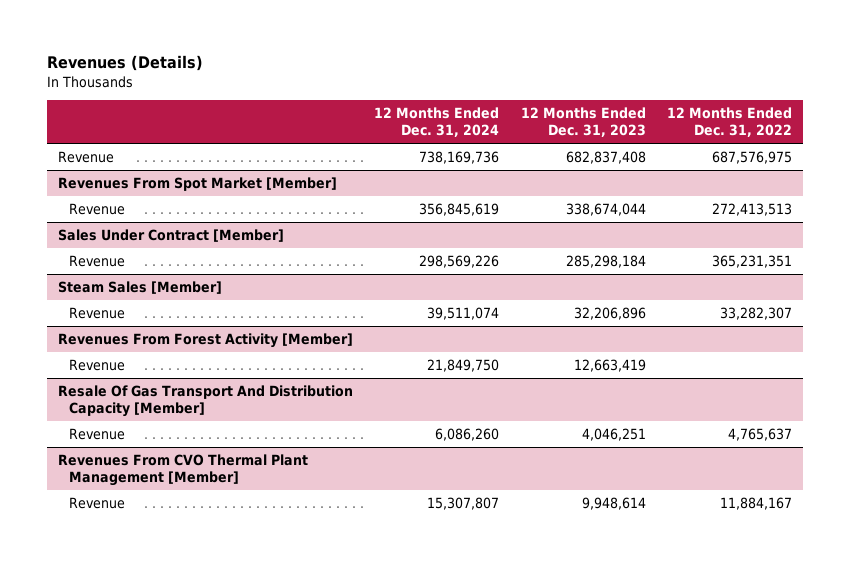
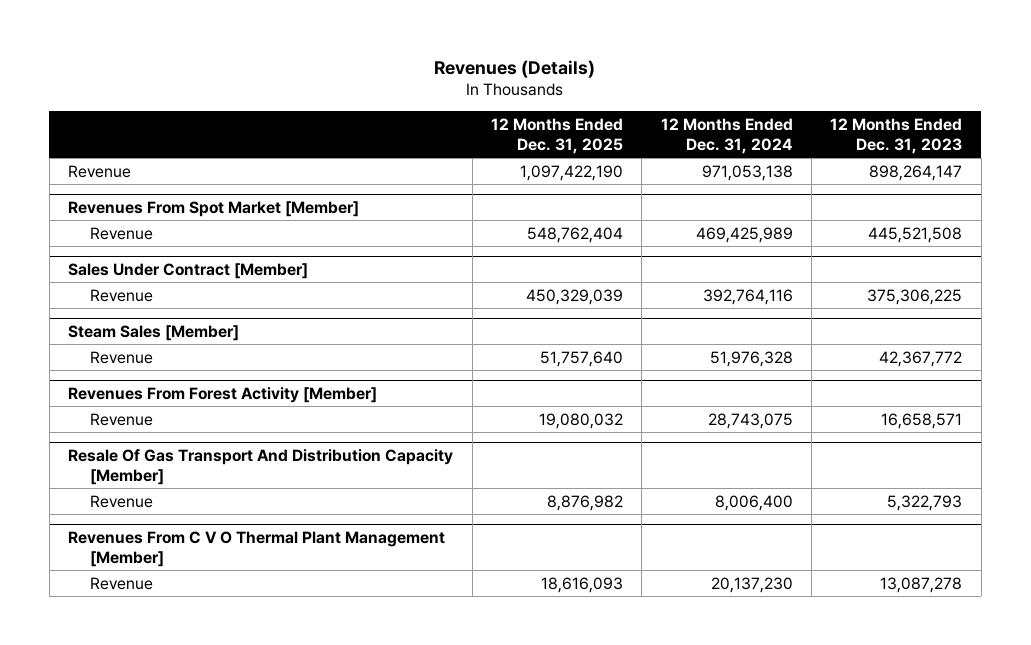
[667,107,793,138] 12 Months Ended Dec. 31, 2022 -> none
none -> [490,117,623,154] 12 Months Ended Dec. 31, 2025
[419,150,500,164] 738,169,736 -> [701,164,793,181] 971,053,138
[565,150,646,164] 682,837,408 -> [869,164,963,181] 898,264,147
[419,202,500,216] 356,845,619 -> [695,226,793,243] 469,425,989
[565,202,646,216] 338,674,044 -> [868,226,963,243] 445,521,508
[419,254,500,268] 298,569,226 -> [702,288,793,305] 392,764,116
[565,254,646,268] 285,298,184 -> [867,288,963,305] 375,306,225
[427,306,500,320] 39,511,074 -> [709,350,793,367] 51,976,328
[573,306,646,320] 32,206,896 -> [879,350,963,367] 42,367,772
[427,358,500,372] 21,849,750 -> [707,412,793,429] 28,743,075
[573,358,646,372] 12,663,419 -> [881,412,963,429] 16,658,571
[435,427,500,441] 6,086,260 -> [714,494,793,511] 8,006,400
[581,427,646,441] 4,046,251 -> [887,494,963,511] 5,322,793
[57,453,308,486] Revenues From CVO Thermal Plant Management [Member] -> [68,530,446,567] Revenues From C V O Thermal Plant Management [Member]
[427,496,500,510] 15,307,807 -> [710,576,793,593] 20,137,230
[581,496,646,510] 9,948,614 -> [880,576,963,593] 13,087,278

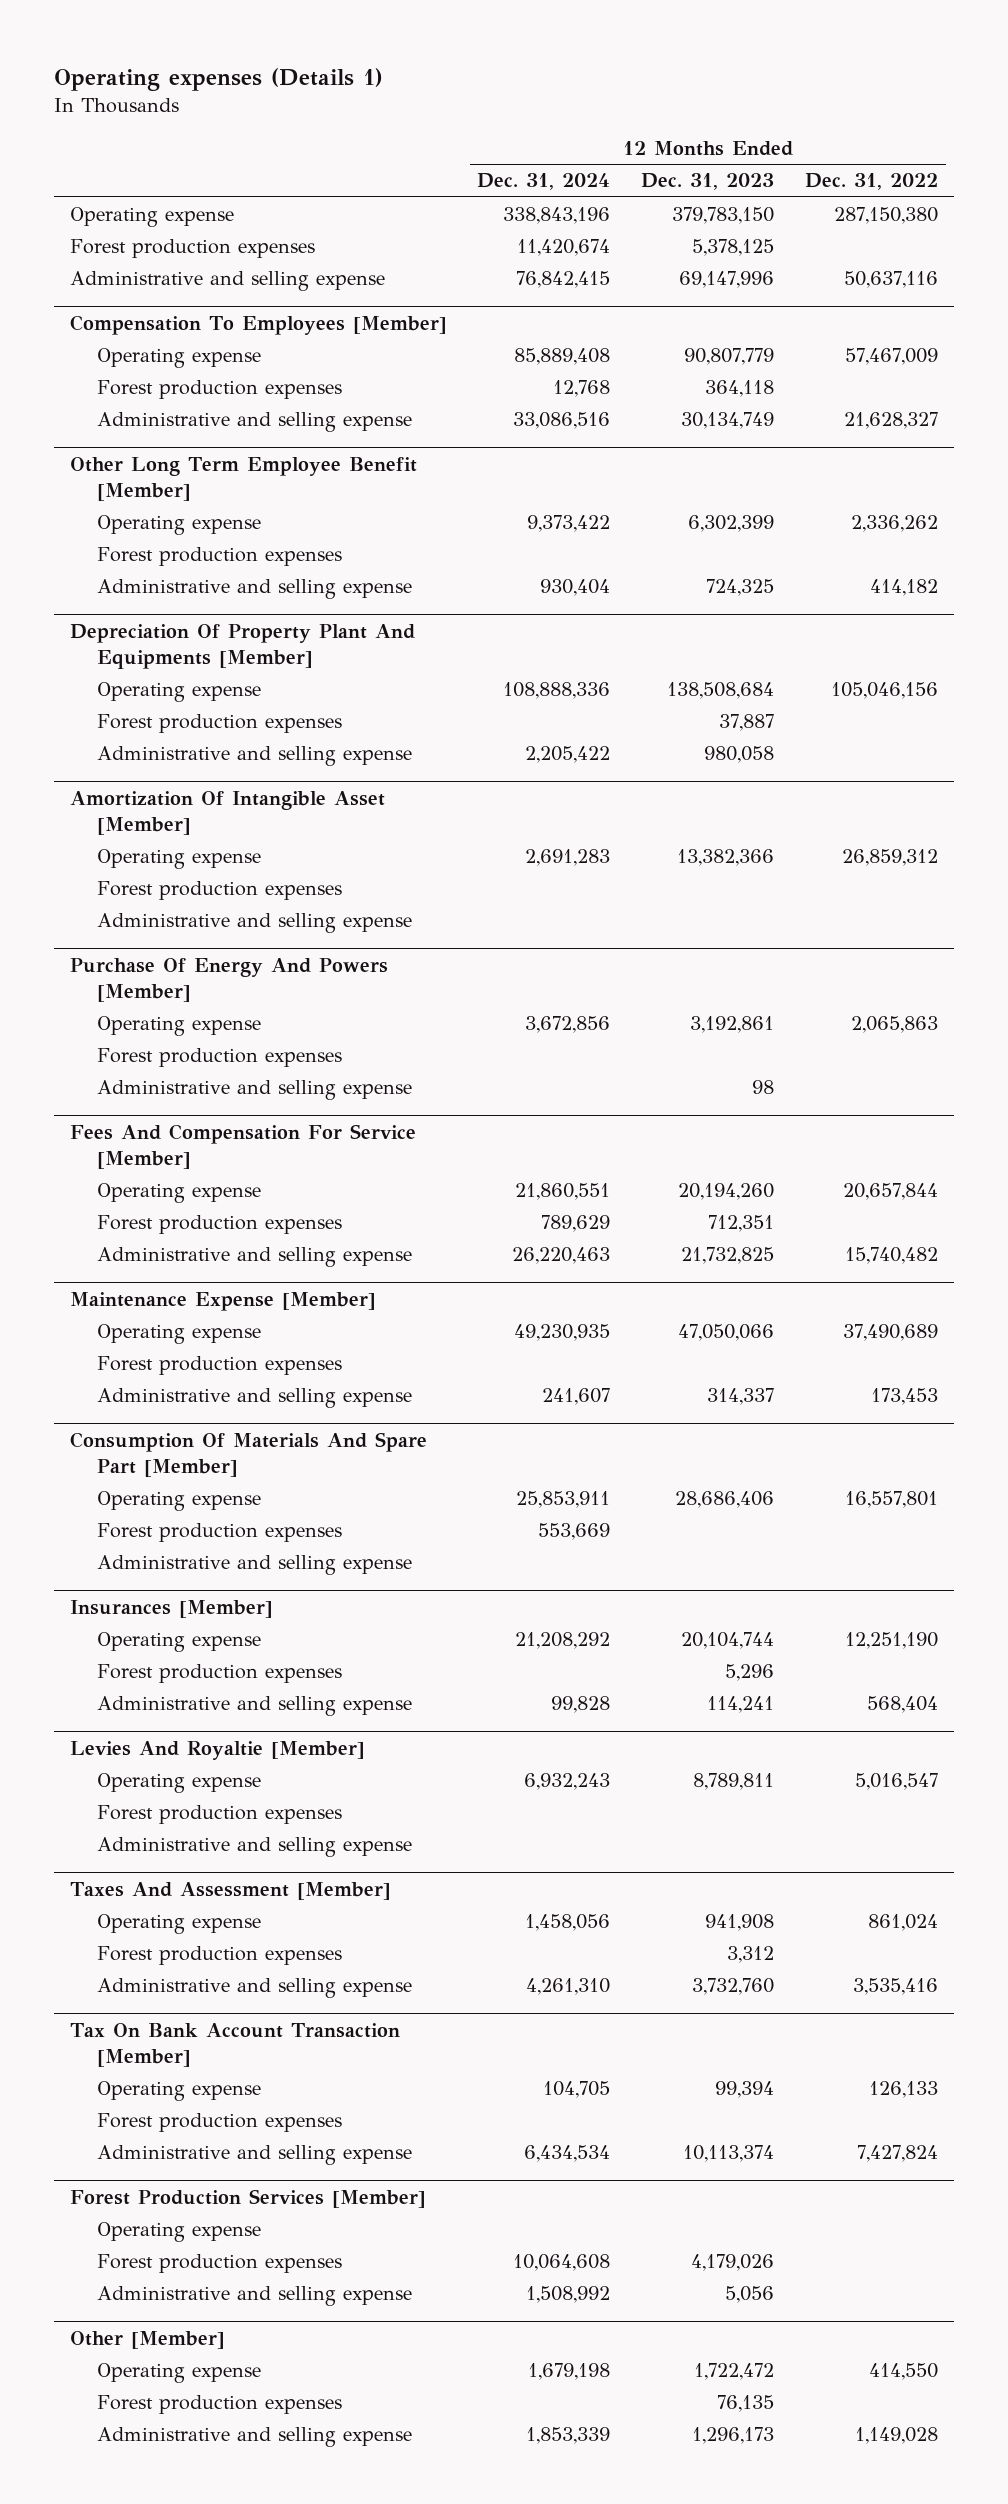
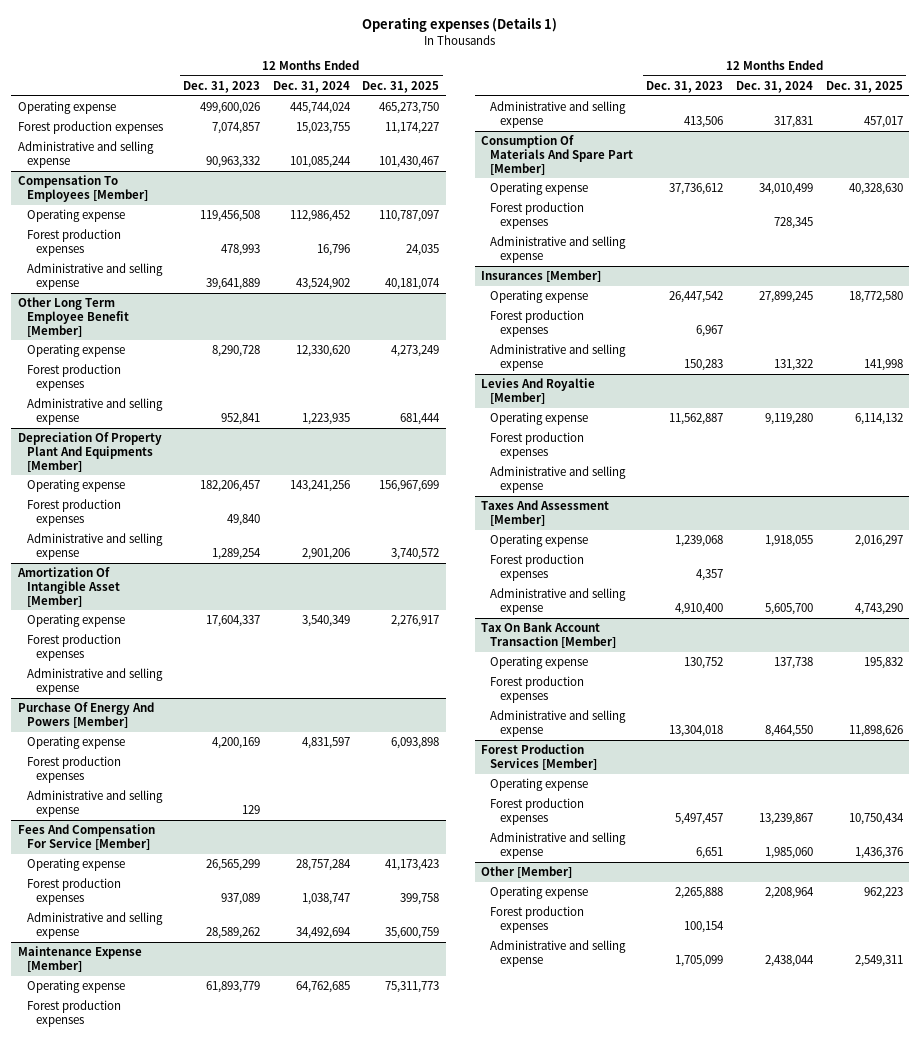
[805,173,939,191] Dec. 31, 2022 -> none
none -> [362,80,440,93] Dec. 31, 2025
[503,207,611,225] 338,843,196 -> [289,102,351,115] 445,744,024
[672,207,775,225] 379,783,150 -> [199,102,260,115] 499,600,026
[517,239,611,257] 11,420,674 -> [295,122,350,135] 15,023,755
[692,239,775,257] 5,378,125 -> [211,122,260,135] 7,074,857
[516,271,611,289] 76,842,415 -> [289,155,351,168] 101,085,244
[679,271,775,289] 69,147,996 -> [205,155,260,168] 90,963,332
[514,348,611,366] 85,889,408 -> [289,210,350,223] 112,986,452
[684,348,775,366] 90,807,779 -> [199,210,260,223] 119,456,508
[553,380,611,398] 12,768 -> [316,243,350,256] 16,796
[705,380,775,398] 364,118 -> [220,243,260,256] 478,993
[513,412,611,430] 33,086,516 -> [295,277,350,290] 43,524,902
[681,412,775,430] 30,134,749 -> [205,277,260,290] 39,641,889
[527,515,611,533] 9,373,422 -> [295,345,350,358] 12,330,620
[688,515,775,533] 6,302,399 -> [211,345,260,358] 8,290,728
[540,579,611,597] 930,404 -> [301,412,350,425] 1,223,935
[706,579,775,597] 724,325 -> [220,412,260,425] 952,841
[503,682,611,700] 108,888,336 -> [289,480,350,493] 143,241,256
[667,682,775,700] 138,508,684 -> [199,480,260,493] 182,206,457
[719,714,775,732] 37,887 -> [226,513,260,526] 49,840
[525,746,611,764] 2,205,422 -> [301,547,350,560] 2,901,206
[704,746,775,764] 980,058 -> [211,547,261,560] 1,289,254
[525,849,611,867] 2,691,283 -> [301,615,350,628] 3,540,349
[677,849,775,867] 13,382,366 -> [205,615,260,628] 17,604,337
[525,1016,611,1034] 3,672,856 -> [301,737,350,750] 4,831,597
[690,1016,775,1034] 3,192,861 -> [211,737,260,750] 4,200,169
[752,1080,775,1095] 98 -> [241,804,260,814] 129
[515,1183,611,1201] 21,860,551 -> [295,859,351,872] 28,757,284
[678,1183,775,1201] 20,194,260 -> [205,859,260,872] 26,565,299
[541,1215,611,1233] 789,629 -> [301,892,350,905] 1,038,747
[708,1215,775,1233] 712,351 -> [220,892,260,905] 937,089
[512,1247,611,1265] 26,220,463 -> [295,926,351,939] 34,492,694
[681,1247,775,1265] 21,732,825 -> [205,926,260,939] 28,589,262
[514,1324,611,1342] 49,230,935 -> [295,981,350,994] 64,762,685
[678,1324,775,1342] 47,050,066 -> [205,981,260,994] 61,893,779
[542,1388,611,1406] 241,607 -> [774,115,814,128] 317,831
[707,1388,775,1406] 314,337 -> [684,115,724,128] 413,506
[516,1491,611,1509] 25,853,911 -> [759,183,814,196] 34,010,499
[675,1491,775,1509] 28,686,406 -> [669,183,724,196] 37,736,612
[538,1523,611,1541] 553,669 -> [774,216,814,229] 728,345
[515,1632,611,1650] 21,208,292 -> [759,291,814,304] 27,899,245
[681,1632,775,1650] 20,104,744 -> [669,291,724,304] 26,447,542
[725,1664,775,1682] 5,296 -> [696,324,724,337] 6,967
[551,1696,611,1714] 99,828 -> [774,358,814,371] 131,322
[707,1696,775,1714] 114,241 -> [684,358,724,371] 150,283
[524,1773,611,1791] 6,932,243 -> [765,413,814,426] 9,119,280
[693,1773,775,1791] 8,789,811 -> [669,413,724,426] 11,562,887
[525,1914,611,1932] 1,458,056 -> [765,535,814,548] 1,918,055
[705,1914,775,1932] 941,908 -> [675,535,724,548] 1,239,068
[727,1946,775,1964] 3,312 -> [696,568,724,581] 4,357
[526,1978,611,1996] 4,261,310 -> [765,602,814,615] 5,605,700
[692,1978,775,1996] 3,732,760 -> [675,602,724,615] 4,910,400
[543,2081,611,2099] 104,705 -> [774,657,814,670] 137,738
[715,2081,775,2099] 99,394 -> [684,657,724,670] 130,752
[524,2145,611,2163] 6,434,534 -> [765,724,814,737] 8,464,550
[683,2145,775,2163] 10,113,374 -> [669,724,724,737] 13,304,018
[513,2254,611,2272] 10,064,608 -> [759,812,814,825] 13,239,867
[691,2254,775,2272] 4,179,026 -> [675,812,724,825] 5,497,457
[526,2286,611,2304] 1,508,992 -> [765,846,814,859] 1,985,060
[725,2286,775,2304] 5,056 -> [696,846,724,859] 6,651
[528,2363,611,2381] 1,679,198 -> [765,887,815,900] 2,208,964
[694,2363,775,2381] 1,722,472 -> [675,887,724,900] 2,265,888
[717,2395,775,2413] 76,135 -> [684,920,725,933] 100,154
[526,2427,611,2445] 1,853,339 -> [765,954,815,967] 2,438,044
[692,2427,775,2445] 1,296,173 -> [675,954,724,967] 1,705,099

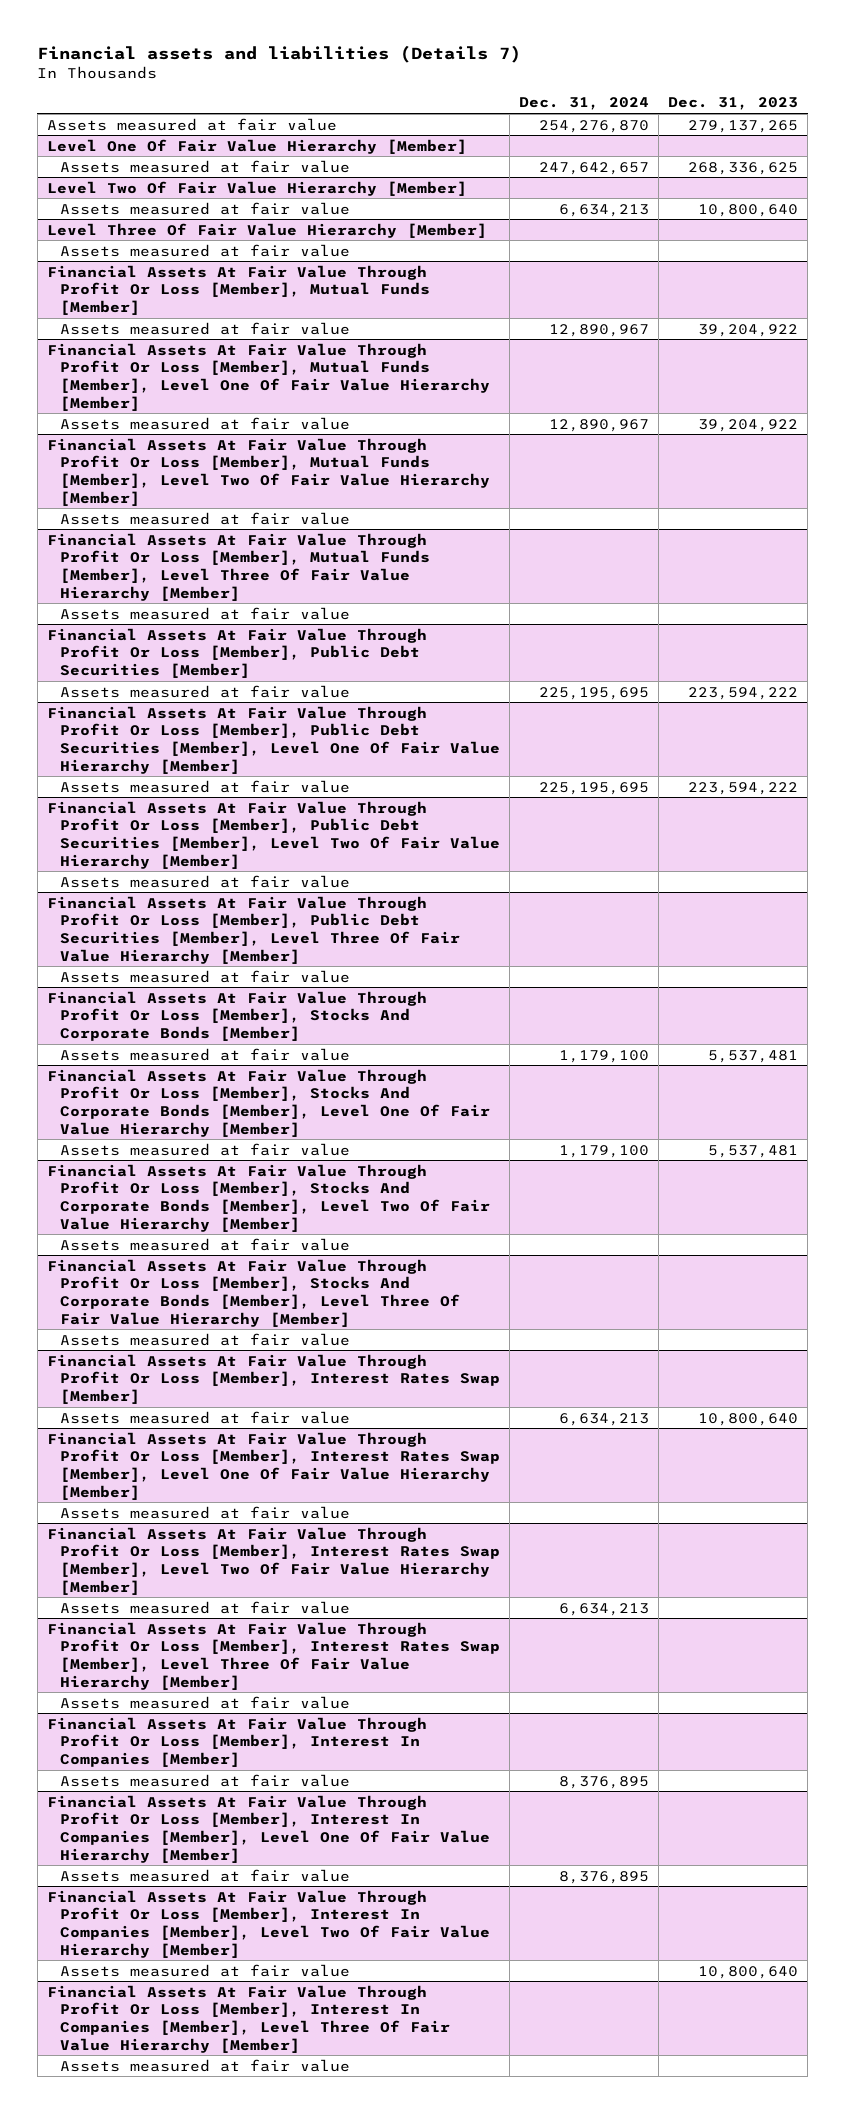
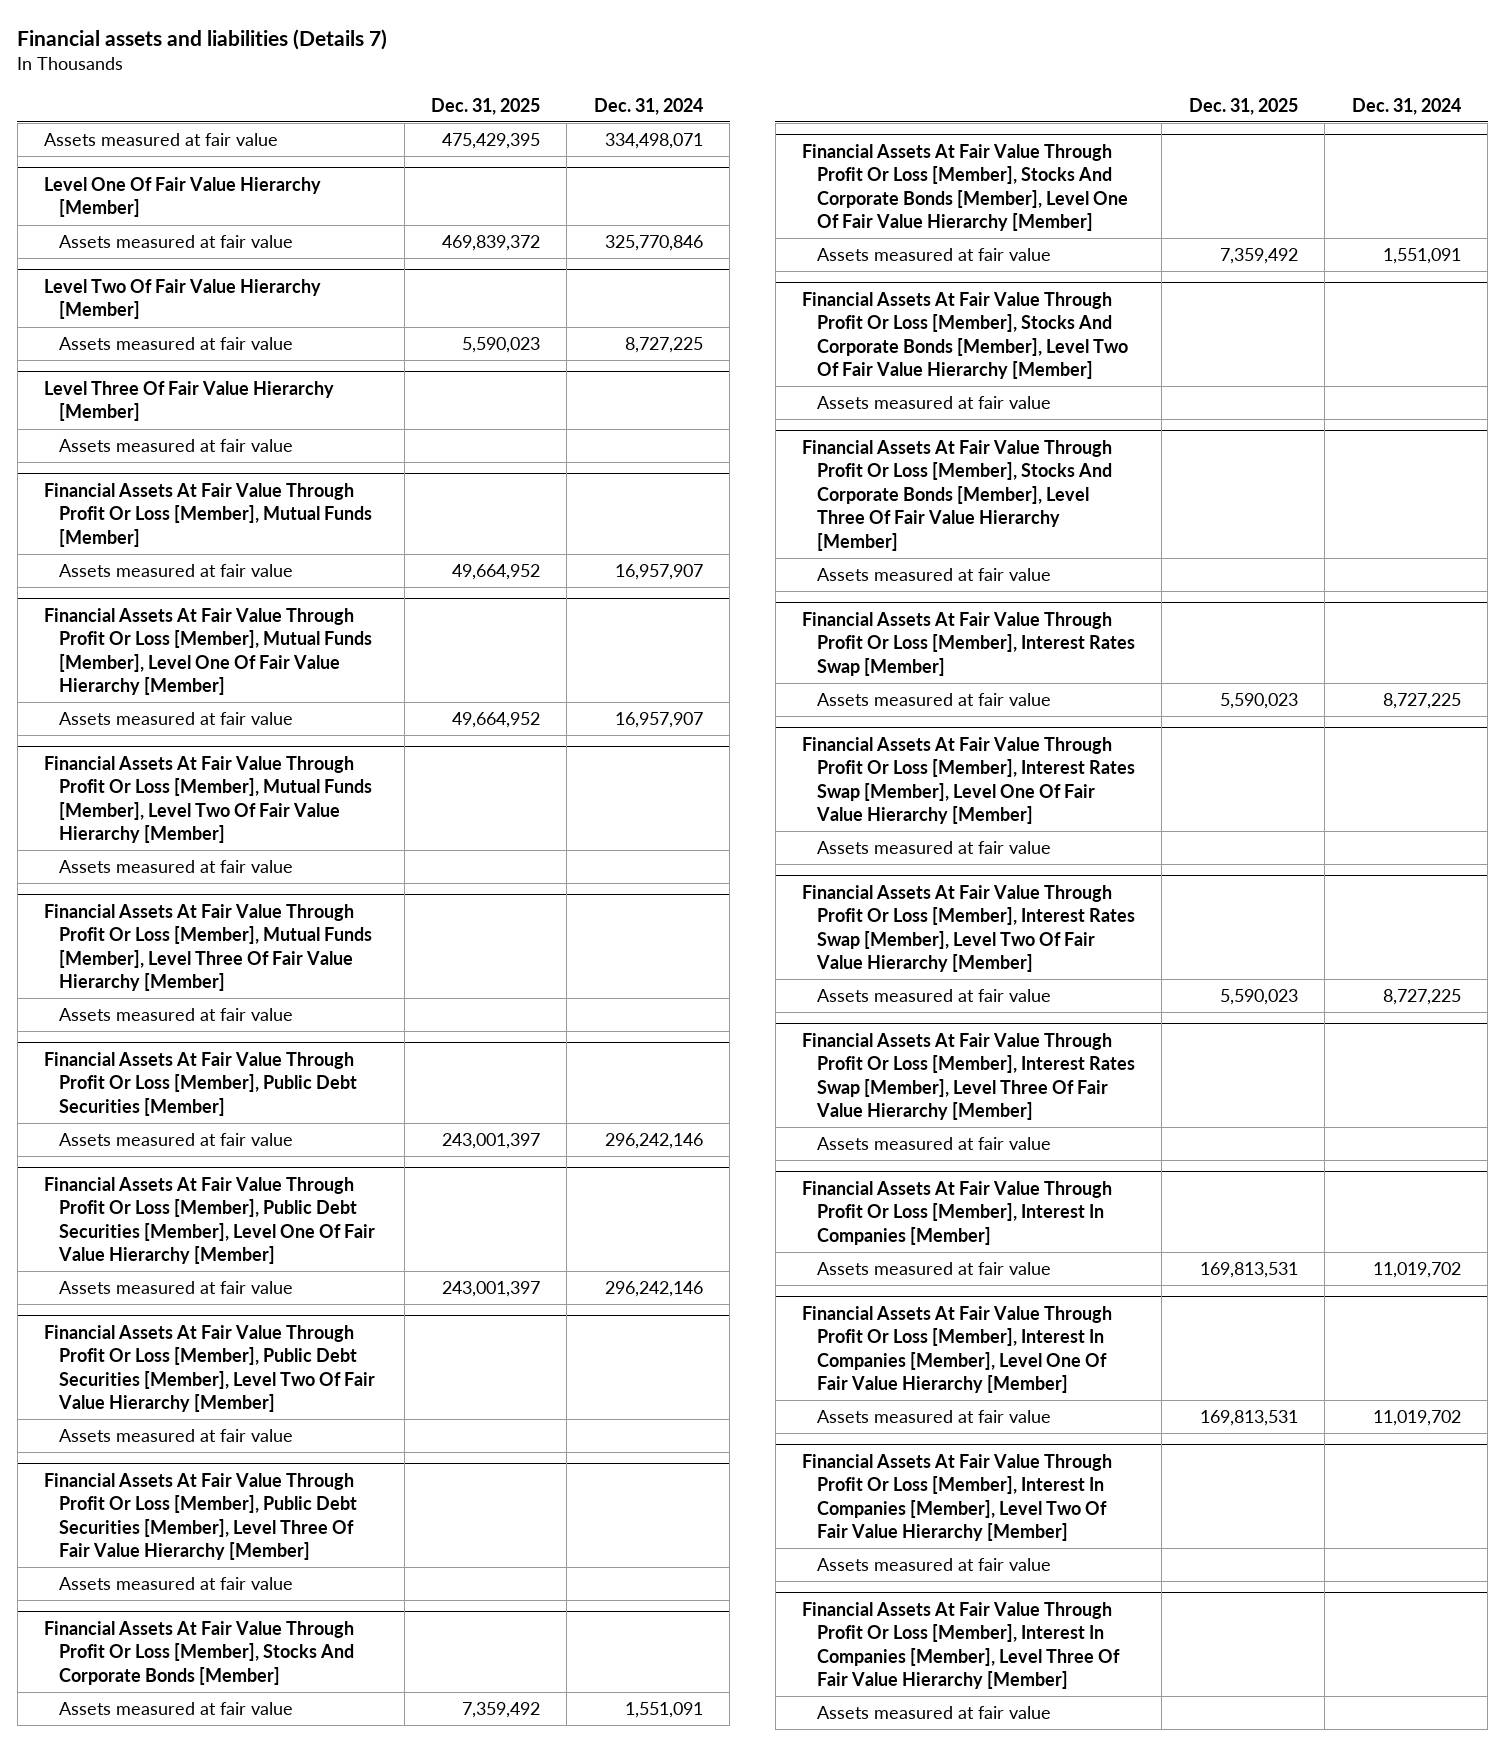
[668,97,799,111] Dec. 31, 2023 -> none
none -> [430,97,540,115] Dec. 31, 2025
[539,119,650,133] 254,276,870 -> [604,133,703,150] 334,498,071
[539,161,650,175] 247,642,657 -> [604,235,703,252] 325,770,846
[559,203,650,217] 6,634,213 -> [624,337,703,354] 8,727,225
[549,323,650,337] 12,890,967 -> [614,564,703,581] 16,957,907
[549,418,650,432] 12,890,967 -> [614,712,703,729] 16,957,907
[539,686,650,700] 225,195,695 -> [604,1133,703,1150] 296,242,146
[539,781,650,795] 225,195,695 -> [604,1281,703,1298] 296,242,146
[559,1049,650,1063] 1,179,100 -> [624,1702,703,1719] 1,551,091
[559,1144,650,1158] 1,179,100 -> [1382,248,1461,265] 1,551,091
[559,1412,650,1426] 6,634,213 -> [1382,693,1461,710] 8,727,225
[559,1602,650,1616] 6,634,213 -> [1382,989,1461,1006] 8,727,225
[559,1775,650,1789] 8,376,895 -> [1372,1262,1461,1279] 11,019,702
[559,1870,650,1884] 8,376,895 -> [1372,1410,1461,1427] 11,019,702

